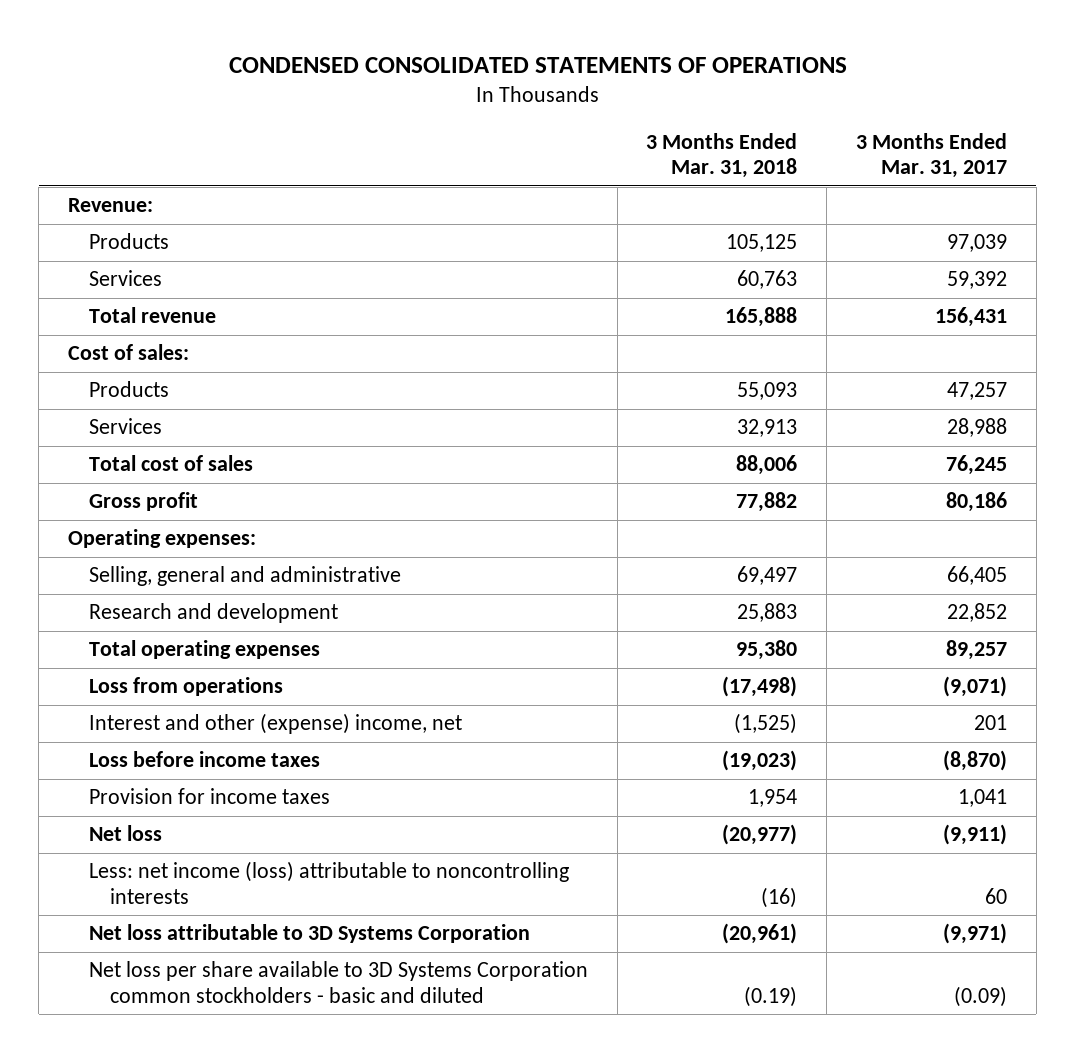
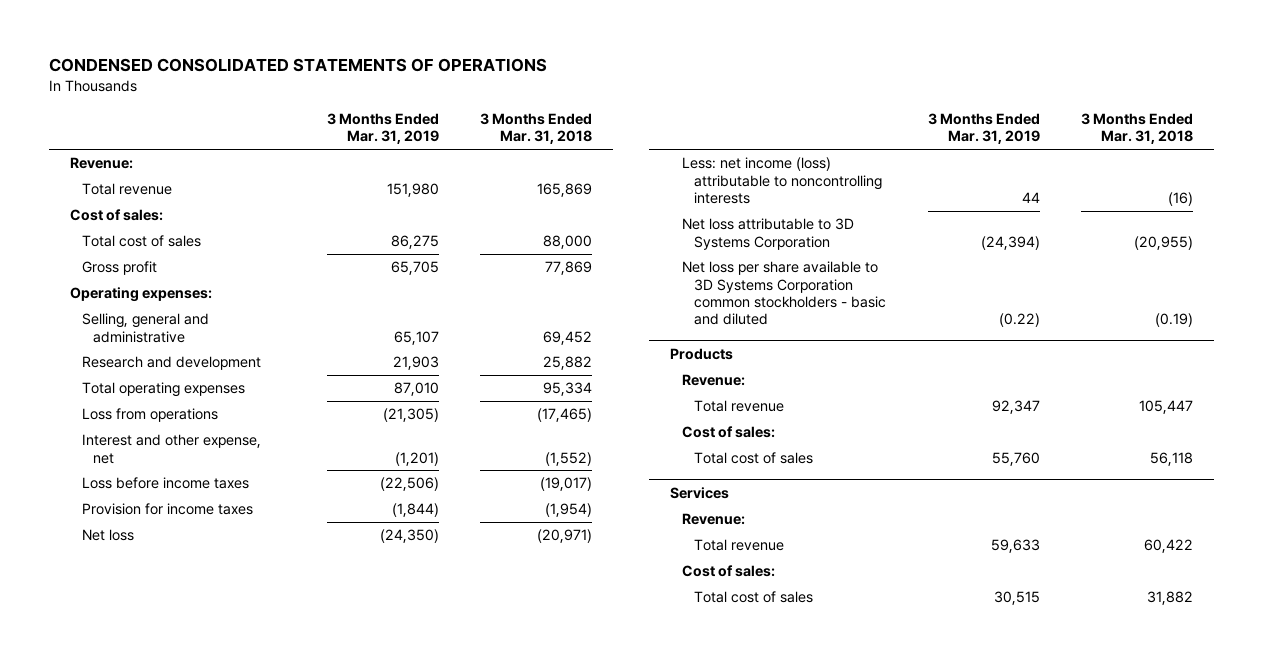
[856,133,1008,179] 3 Months Ended Mar. 31, 2017 -> none
none -> [326,112,439,145] 3 Months Ended Mar. 31, 2019
[88,233,169,250] Products -> none
[88,270,162,287] Services -> none
[725,307,798,328] 165,888 -> [537,183,593,198] 165,869
[88,381,169,398] Products -> none
[88,418,162,435] Services -> none
[736,455,798,476] 88,006 -> [543,235,593,250] 88,000
[736,492,798,513] 77,882 -> [545,261,593,276] 77,869
[737,566,798,586] 69,497 -> [543,330,593,345] 69,452
[737,603,798,623] 25,883 -> [543,356,593,371] 25,882
[736,640,798,661] 95,380 -> [543,382,593,397] 95,334
[722,676,798,698] (17,498) -> [537,408,593,423] (17,465)
[88,713,462,735] Interest and other (expense) income, net -> [81,434,261,464] Interest and other expense, net
[734,713,798,735] (1,525) -> [545,451,593,466] (1,552)
[722,750,798,772] (19,023) -> [540,477,593,492] (19,017)
[748,789,798,808] 1,954 -> [545,503,593,518] (1,954)
[722,824,798,846] (20,977) -> [537,529,593,544] (20,971)
[722,923,798,945] (20,961) -> [1133,235,1193,250] (20,955)
none -> [670,347,734,360] Products
none -> [682,374,746,387] Revenue:
none -> [694,400,785,413] Total revenue
none -> [682,426,776,439] Cost of sales:
none -> [694,452,814,465] Total cost of sales
none -> [670,486,730,499] Services
none -> [682,513,746,526] Revenue:
none -> [694,539,785,552] Total revenue
none -> [682,565,776,578] Cost of sales:
none -> [694,591,814,604] Total cost of sales

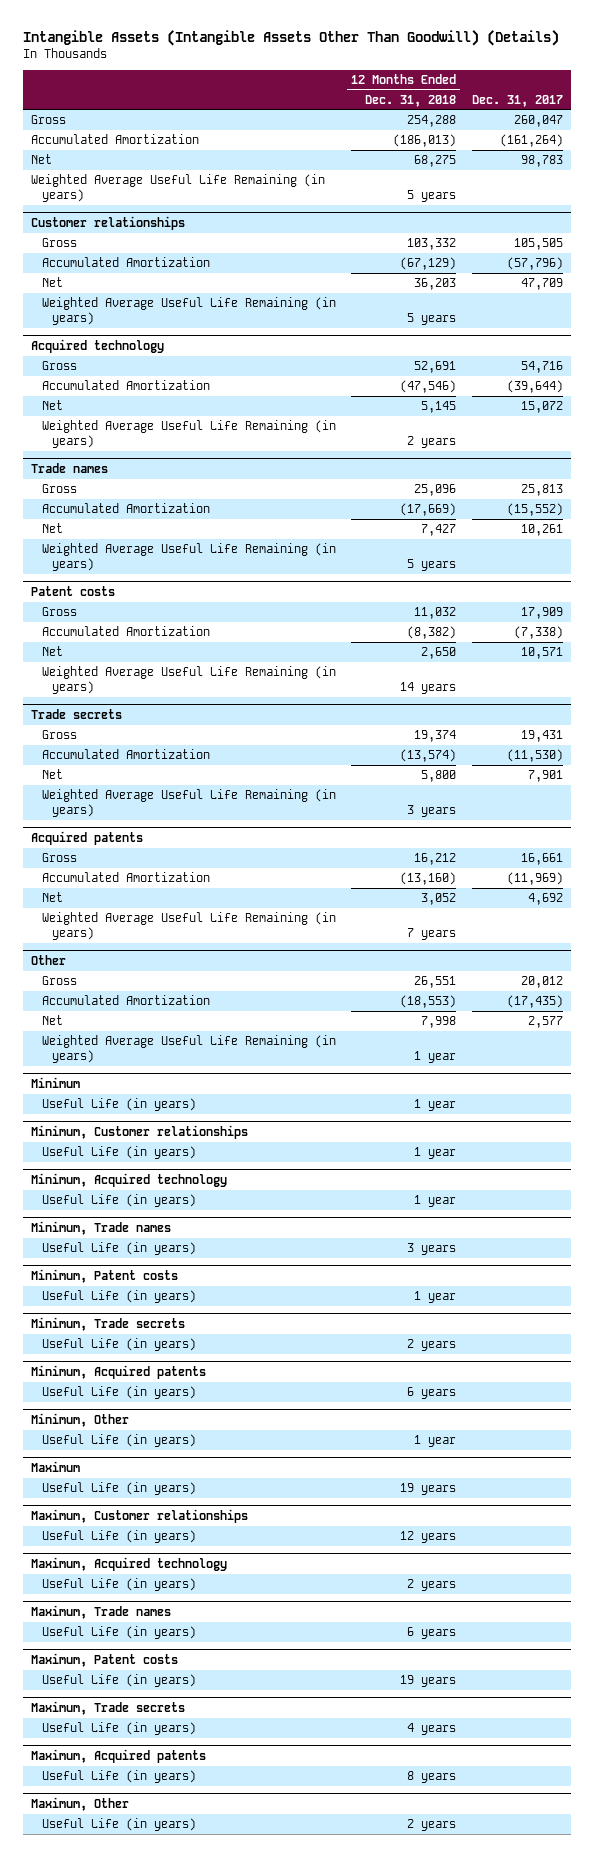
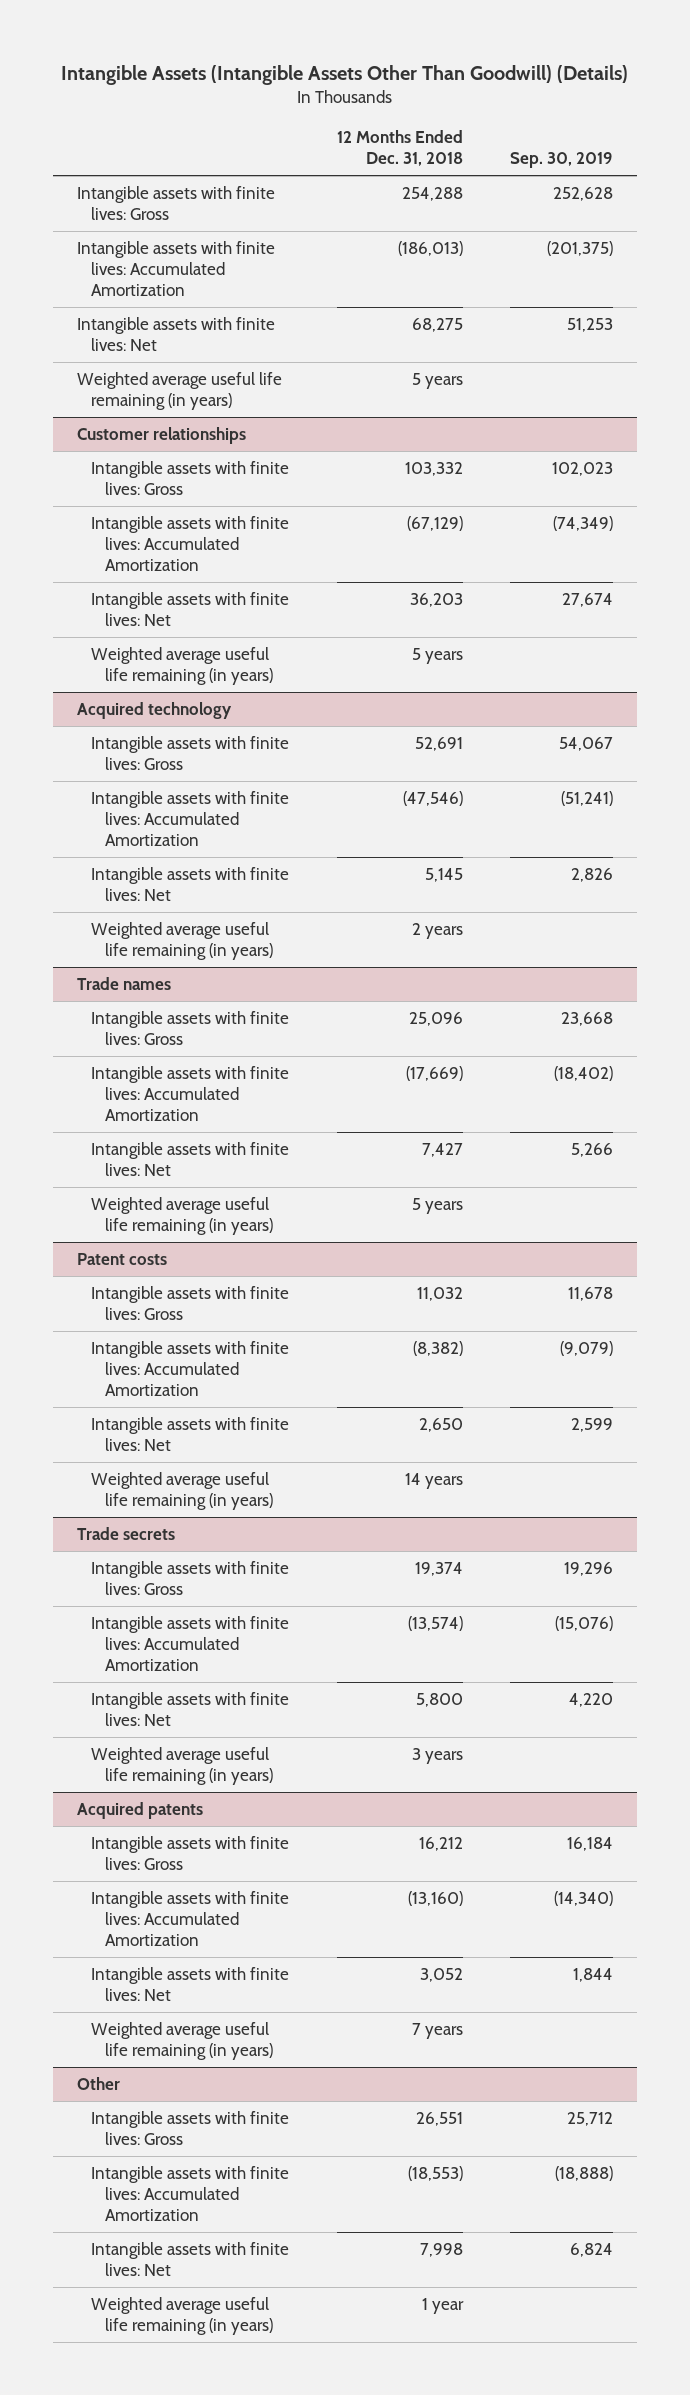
[471,94,563,107] Dec. 31, 2017 -> none
none -> [510,152,614,169] Sep. 30, 2019
[31,115,67,125] Gross -> [76,185,275,221] Intangible assets with finite lives: Gross
[31,134,200,145] Accumulated Amortization -> [76,240,275,297] Intangible assets with finite lives: Accumulated Amortization
[31,154,53,165] Net -> [76,316,275,352] Intangible assets with finite lives: Net
[31,174,326,203] Weighted Average Useful Life Remaining (in years) -> [76,371,282,411] Weighted average useful life remaining (in years)
[41,238,77,248] Gross -> [90,460,289,496] Intangible assets with finite lives: Gross
[41,257,210,268] Accumulated Amortization -> [90,515,289,572] Intangible assets with finite lives: Accumulated Amortization
[41,277,63,288] Net -> [90,591,289,627] Intangible assets with finite lives: Net
[41,297,336,326] Weighted Average Useful Life Remaining (in years) -> [90,646,274,686] Weighted average useful life remaining (in years)
[41,361,77,371] Gross -> [90,735,289,771] Intangible assets with finite lives: Gross
[41,380,210,391] Accumulated Amortization -> [90,790,289,847] Intangible assets with finite lives: Accumulated Amortization
[41,400,63,411] Net -> [90,866,289,902] Intangible assets with finite lives: Net
[41,420,336,449] Weighted Average Useful Life Remaining (in years) -> [90,921,274,961] Weighted average useful life remaining (in years)
[41,484,77,494] Gross -> [90,1010,289,1046] Intangible assets with finite lives: Gross
[41,503,210,514] Accumulated Amortization -> [90,1065,289,1122] Intangible assets with finite lives: Accumulated Amortization
[41,523,63,534] Net -> [90,1141,289,1177] Intangible assets with finite lives: Net
[41,543,336,572] Weighted Average Useful Life Remaining (in years) -> [90,1196,274,1236] Weighted average useful life remaining (in years)
[41,607,77,617] Gross -> [90,1285,289,1321] Intangible assets with finite lives: Gross
[41,626,210,637] Accumulated Amortization -> [90,1340,289,1397] Intangible assets with finite lives: Accumulated Amortization
[41,646,63,657] Net -> [90,1416,289,1452] Intangible assets with finite lives: Net
[41,666,336,695] Weighted Average Useful Life Remaining (in years) -> [90,1471,274,1511] Weighted average useful life remaining (in years)
[41,730,77,740] Gross -> [90,1560,289,1596] Intangible assets with finite lives: Gross
[41,749,210,760] Accumulated Amortization -> [90,1615,289,1672] Intangible assets with finite lives: Accumulated Amortization
[41,769,63,780] Net -> [90,1691,289,1727] Intangible assets with finite lives: Net
[41,789,336,818] Weighted Average Useful Life Remaining (in years) -> [90,1746,274,1786] Weighted average useful life remaining (in years)
[41,853,77,863] Gross -> [90,1835,289,1871] Intangible assets with finite lives: Gross
[41,872,210,883] Accumulated Amortization -> [90,1890,289,1947] Intangible assets with finite lives: Accumulated Amortization
[41,892,63,903] Net -> [90,1966,289,2002] Intangible assets with finite lives: Net
[41,912,336,941] Weighted Average Useful Life Remaining (in years) -> [90,2021,274,2061] Weighted average useful life remaining (in years)
[31,1076,81,1088] Minimum -> none
[41,1098,196,1112] Useful Life (in years) -> none
[31,1124,249,1139] Minimum, Customer relationships -> none
[41,1146,196,1160] Useful Life (in years) -> none
[31,1172,228,1187] Minimum, Acquired technology -> none
[41,1194,196,1208] Useful Life (in years) -> none
[31,1220,172,1235] Minimum, Trade names -> none
[41,1242,196,1256] Useful Life (in years) -> none
[31,1268,179,1283] Minimum, Patent costs -> none
[41,1290,196,1304] Useful Life (in years) -> none
[31,1316,186,1331] Minimum, Trade secrets -> none
[41,1338,196,1352] Useful Life (in years) -> none
[31,1364,207,1379] Minimum, Acquired patents -> none
[41,1386,196,1400] Useful Life (in years) -> none
[31,1412,130,1427] Minimum, Other -> none
[41,1434,196,1448] Useful Life (in years) -> none
[31,1460,81,1472] Maximum -> none
[41,1482,196,1496] Useful Life (in years) -> none
[31,1508,249,1523] Maximum, Customer relationships -> none
[41,1530,196,1544] Useful Life (in years) -> none
[31,1556,228,1571] Maximum, Acquired technology -> none
[41,1578,196,1592] Useful Life (in years) -> none
[31,1604,172,1619] Maximum, Trade names -> none
[41,1626,196,1640] Useful Life (in years) -> none
[31,1652,179,1667] Maximum, Patent costs -> none
[41,1674,196,1688] Useful Life (in years) -> none
[31,1700,186,1715] Maximum, Trade secrets -> none
[41,1722,196,1736] Useful Life (in years) -> none
[31,1748,207,1763] Maximum, Acquired patents -> none
[41,1770,196,1784] Useful Life (in years) -> none
[31,1796,130,1811] Maximum, Other -> none
[41,1818,196,1832] Useful Life (in years) -> none
[41,976,77,986] Gross -> [90,2110,289,2146] Intangible assets with finite lives: Gross
[41,995,210,1006] Accumulated Amortization -> [90,2165,289,2222] Intangible assets with finite lives: Accumulated Amortization
[41,1015,63,1026] Net -> [90,2241,289,2277] Intangible assets with finite lives: Net
[41,1035,336,1064] Weighted Average Useful Life Remaining (in years) -> [90,2296,274,2336] Weighted average useful life remaining (in years)

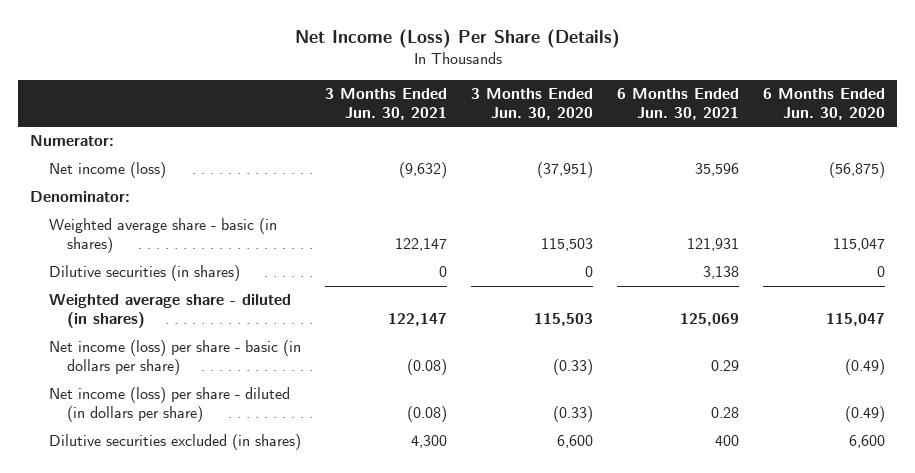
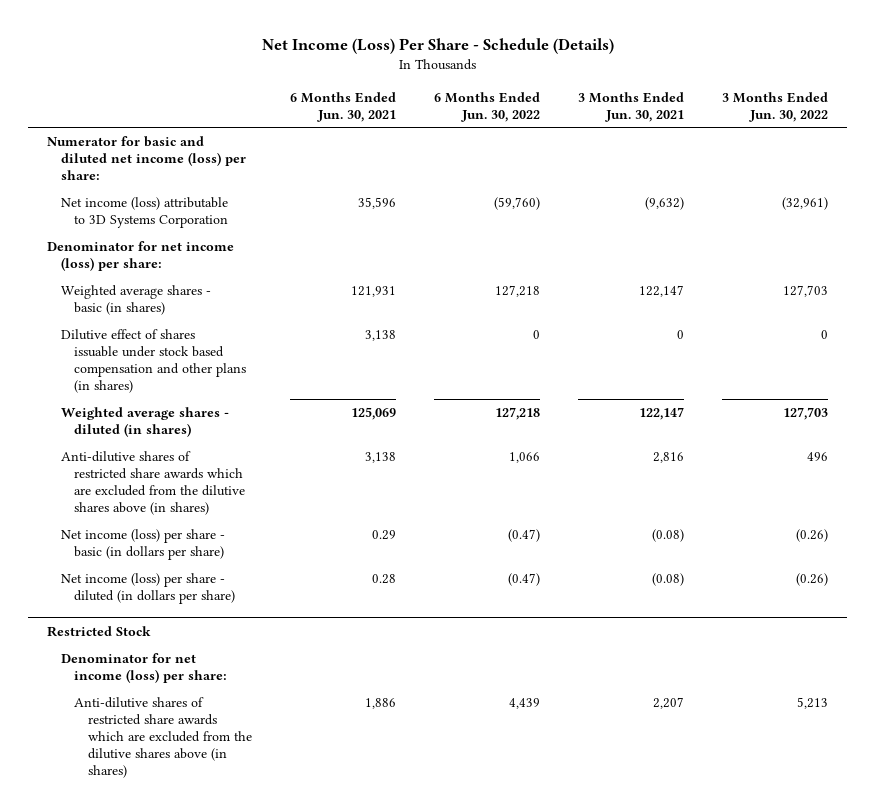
[294,28,620,48] Net Income (Loss) Per Share (Details) -> [261,38,614,55] Net Income (Loss) Per Share - Schedule (Details)
[470,88,593,120] 3 Months Ended Jun. 30, 2020 -> none
[762,88,885,120] 6 Months Ended Jun. 30, 2020 -> none
none -> [434,91,541,122] 6 Months Ended Jun. 30, 2022
none -> [722,91,829,122] 3 Months Ended Jun. 30, 2022
[30,135,115,147] Numerator: -> [47,136,246,181] Numerator for basic and diluted net income (loss) per share:
[48,162,166,179] Net income (loss) -> [60,197,229,229] Net income (loss) attributable to 3D Systems Corporation
[30,191,131,203] Denominator: -> [47,241,235,272] Denominator for net income (loss) per share:
[48,218,277,254] Weighted average share - basic (in shares) -> [60,285,211,316] Weighted average shares - basic (in shares)
[48,265,240,282] Dilutive securities (in shares) -> [60,329,247,394] Dilutive effect of shares issuable under stock based compensation and other plans (in shares)
[48,294,291,329] Weighted average share - diluted (in shares) -> [60,407,229,438] Weighted average shares - diluted (in shares)
none -> [60,451,246,516] Anti-dilutive shares of restricted share awards which are excluded from the dilutive shares above (in shares)
none -> [47,625,152,637] Restricted Stock
none -> [60,653,228,684] Denominator for net income (loss) per share:
[48,434,301,451] Dilutive securities excluded (in shares) -> [74,697,253,779] Anti-dilutive shares of restricted share awards which are excluded from the dilutive shares above (in shares)
[410,435,447,449] 4,300 -> [653,697,685,710] 2,207
[714,435,739,447] 400 -> [365,698,397,710] 1,886

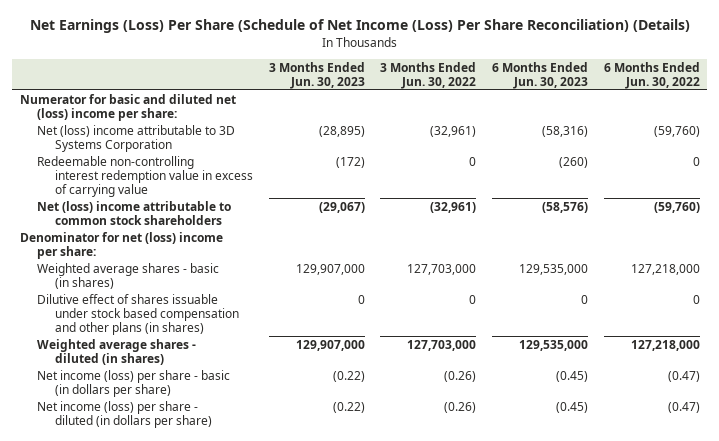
[261,38,614,55] Net Income (Loss) Per Share - Schedule (Details) -> [29,19,690,34] Net Earnings (Loss) Per Share (Schedule of Net Income (Loss) Per Share Reconciliation) (Details)
[290,91,397,122] 6 Months Ended Jun. 30, 2021 -> none
[578,91,685,122] 3 Months Ended Jun. 30, 2021 -> none
none -> [268,61,365,89] 3 Months Ended Jun. 30, 2023
none -> [492,61,589,89] 6 Months Ended Jun. 30, 2023
[47,136,246,181] Numerator for basic and diluted net income (loss) per share: -> [19,93,236,122] Numerator for basic and diluted net (loss) income per share:
[60,197,229,229] Net income (loss) attributable to 3D Systems Corporation -> [37,124,236,153] Net (loss) income attributable to 3D Systems Corporation
none -> [37,155,254,198] Redeemable non-controlling interest redemption value in excess of carrying value
none -> [37,200,232,226] Net (loss) income attributable to common stock shareholders
[47,241,235,272] Denominator for net income (loss) per share: -> [19,231,223,260] Denominator for net (loss) income per share:
[495,285,541,298] 127,218 -> [630,263,700,275] 127,218,000
[783,285,829,298] 127,703 -> [407,263,477,275] 127,703,000
[60,451,246,516] Anti-dilutive shares of restricted share awards which are excluded from the dilutive shares above (in shares) -> none
[495,407,541,421] 127,218 -> [630,339,700,351] 127,218,000
[783,407,829,421] 127,703 -> [407,339,477,351] 127,703,000
[47,625,152,637] Restricted Stock -> none
[60,653,228,684] Denominator for net income (loss) per share: -> none
[74,697,253,779] Anti-dilutive shares of restricted share awards which are excluded from the dilutive shares above (in shares) -> none

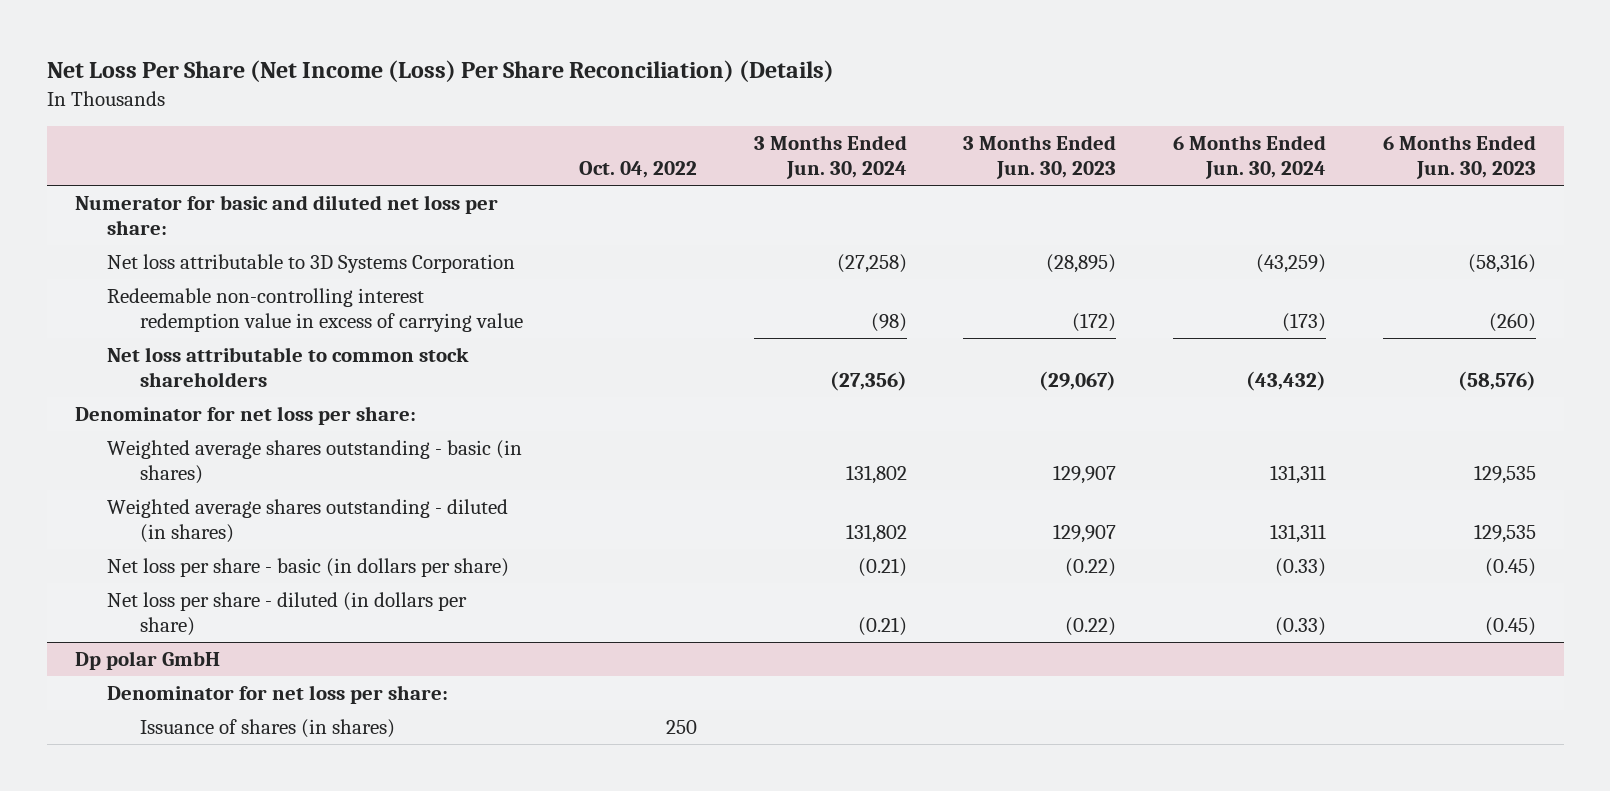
[29,19,690,34] Net Earnings (Loss) Per Share (Schedule of Net Income (Loss) Per Share Reconciliation) (Details) -> [46,60,834,83] Net Loss Per Share (Net Income (Loss) Per Share Reconciliation) (Details)
[380,61,477,89] 3 Months Ended Jun. 30, 2022 -> none
[603,61,700,89] 6 Months Ended Jun. 30, 2022 -> none
none -> [579,161,698,179] Oct. 04, 2022
none -> [753,134,907,180] 3 Months Ended Jun. 30, 2024
none -> [1173,134,1327,180] 6 Months Ended Jun. 30, 2024
[19,93,236,122] Numerator for basic and diluted net (loss) income per share: -> [74,194,498,236] Numerator for basic and diluted net loss per share:
[37,124,236,153] Net (loss) income attributable to 3D Systems Corporation -> [107,253,516,273] Net loss attributable to 3D Systems Corporation
[37,293,240,336] Dilutive effect of shares issuable under stock based compensation and other plans (in shares) -> none
[37,200,232,226] Net (loss) income attributable to common stock shareholders -> [107,346,470,388] Net loss attributable to common stock shareholders
[19,231,223,260] Denominator for net (loss) income per share: -> [74,405,416,425] Denominator for net loss per share:
[37,262,220,290] Weighted average shares - basic (in shares) -> [107,439,523,485] Weighted average shares outstanding - basic (in shares)
[295,263,365,275] 129,907,000 -> [1053,465,1117,485] 129,907
[519,263,589,275] 129,535,000 -> [1473,465,1536,485] 129,535
[37,338,197,366] Weighted average shares - diluted (in shares) -> [107,498,509,544] Weighted average shares outstanding - diluted (in shares)
[295,339,365,351] 129,907,000 -> [1053,524,1117,544] 129,907
[519,339,589,351] 129,535,000 -> [1473,524,1536,544] 129,535
[37,369,231,398] Net income (loss) per share - basic (in dollars per share) -> [107,557,510,577] Net loss per share - basic (in dollars per share)
[37,400,213,429] Net income (loss) per share - diluted (in dollars per share) -> [107,591,468,637] Net loss per share - diluted (in dollars per share)
none -> [74,650,220,670] Dp polar GmbH
none -> [107,684,449,704] Denominator for net loss per share:
none -> [139,718,395,738] Issuance of shares (in shares)

